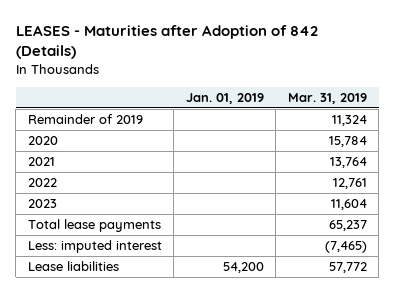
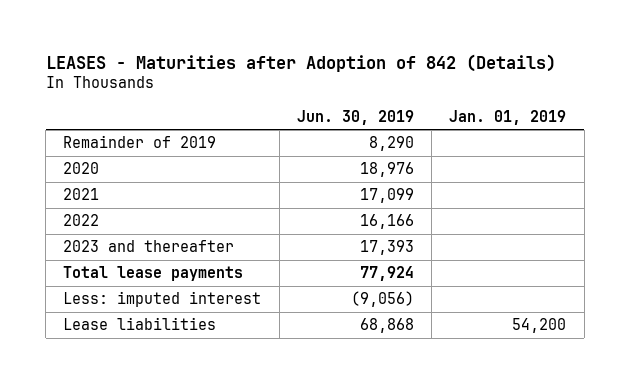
[287,92,367,104] Mar. 31, 2019 -> none
none -> [296,109,414,125] Jun. 30, 2019
[27,199,57,209] 2023 -> [63,240,235,253] 2023 and thereafter

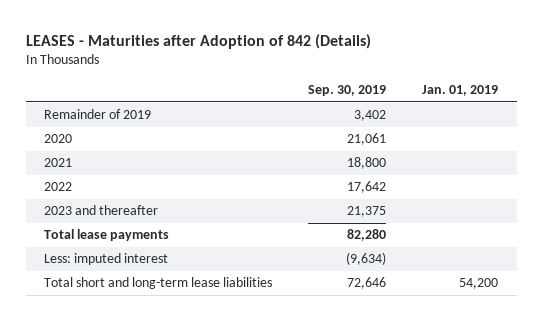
[296,109,414,125] Jun. 30, 2019 -> none
none -> [308,84,387,96] Sep. 30, 2019
[63,317,217,331] Lease liabilities -> [43,277,272,290] Total short and long-term lease liabilities

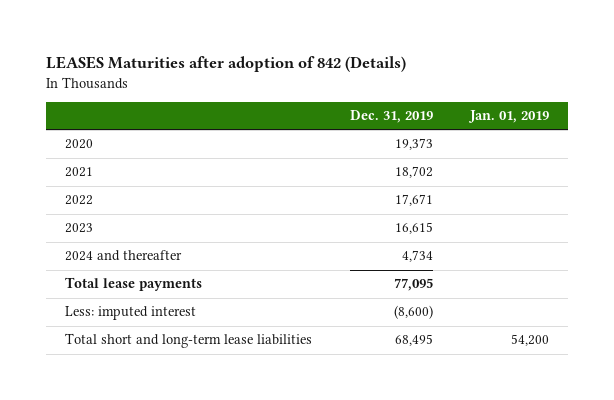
[25,34,371,50] LEASES - Maturities after Adoption of 842 (Details) -> [46,56,407,73] LEASES Maturities after adoption of 842 (Details)
[308,84,387,96] Sep. 30, 2019 -> none
none -> [349,110,433,124] Dec. 31, 2019
[43,109,151,120] Remainder of 2019 -> none
none -> [64,223,93,234] 2023
[43,205,158,216] 2023 and thereafter -> [64,250,182,262] 2024 and thereafter

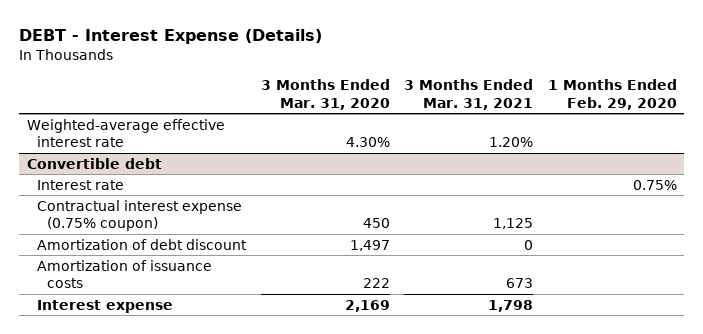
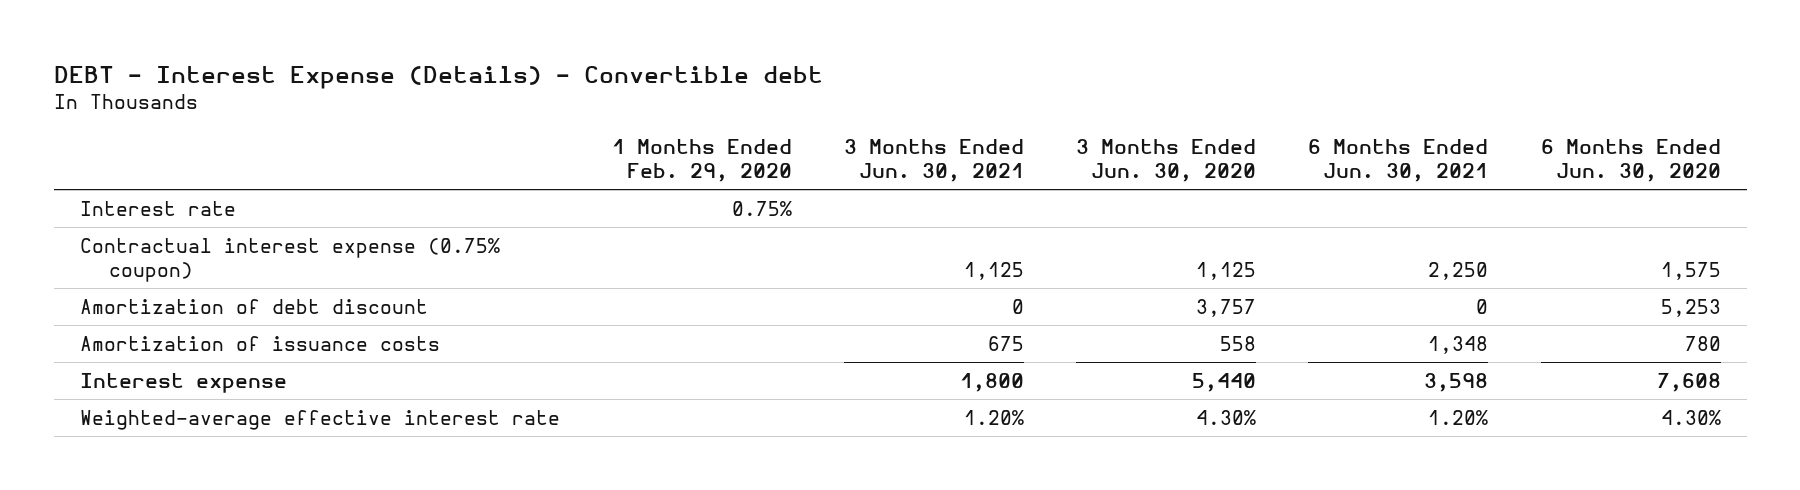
[19,29,323,45] DEBT - Interest Expense (Details) -> [53,66,823,90] DEBT - Interest Expense (Details) - Convertible debt
[260,79,390,110] 3 Months Ended Mar. 31, 2020 -> none
[404,79,534,110] 3 Months Ended Mar. 31, 2021 -> none
none -> [844,138,1025,183] 3 Months Ended Jun. 30, 2021
none -> [1076,138,1257,183] 3 Months Ended Jun. 30, 2020
none -> [1308,138,1489,183] 6 Months Ended Jun. 30, 2021
none -> [1540,138,1721,183] 6 Months Ended Jun. 30, 2020
none -> [79,200,236,216] Interest rate
none -> [79,237,500,283] Contractual interest expense (0.75% coupon)
none -> [79,298,428,314] Amortization of debt discount
none -> [79,335,440,351] Amortization of issuance costs
none -> [79,372,287,393] Interest expense
[26,157,162,169] Convertible debt -> none
[36,179,124,190] Interest rate -> none
[36,199,242,232] Contractual interest expense (0.75% coupon) -> none
[36,238,247,250] Amortization of debt discount -> none
[36,259,212,289] Amortization of issuance costs -> none
[36,299,173,313] Interest expense -> none

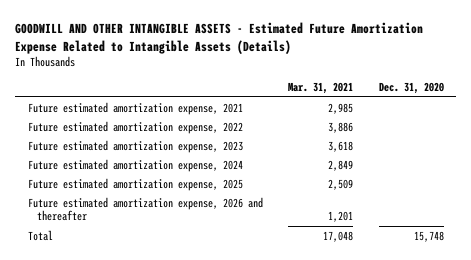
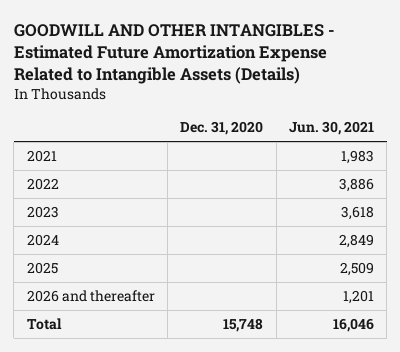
[15,22,424,54] GOODWILL AND OTHER INTANGIBLE ASSETS - Estimated Future Amortization Expense Related to Intangible Assets (Details) -> [13,23,335,84] GOODWILL AND OTHER INTANGIBLES - Estimated Future Amortization Expense Related to Intangible Assets (Details)
[288,82,354,95] Mar. 31, 2021 -> none
none -> [288,121,374,136] Jun. 30, 2021
[27,101,243,115] Future estimated amortization expense, 2021 -> [26,150,57,163] 2021
[27,120,243,134] Future estimated amortization expense, 2022 -> [26,178,59,191] 2022
[27,139,243,153] Future estimated amortization expense, 2023 -> [26,206,59,219] 2023
[27,158,243,172] Future estimated amortization expense, 2024 -> [26,234,59,247] 2024
[27,177,243,191] Future estimated amortization expense, 2025 -> [26,262,58,275] 2025
[27,196,263,222] Future estimated amortization expense, 2026 and thereafter -> [26,290,155,303] 2026 and thereafter

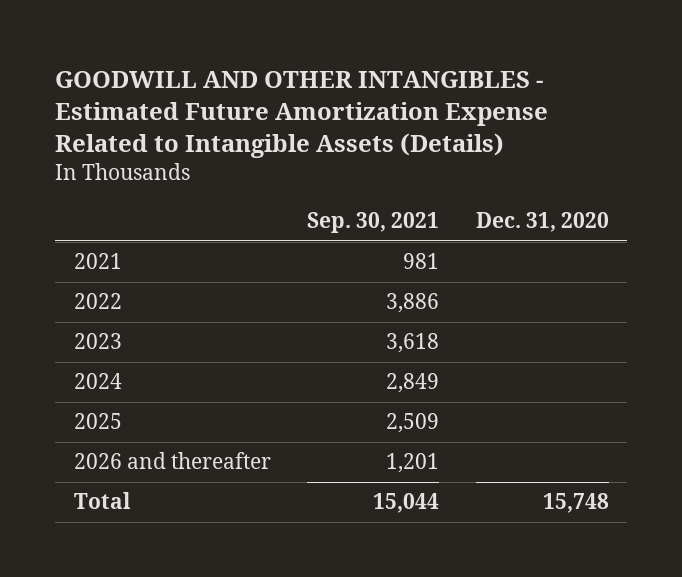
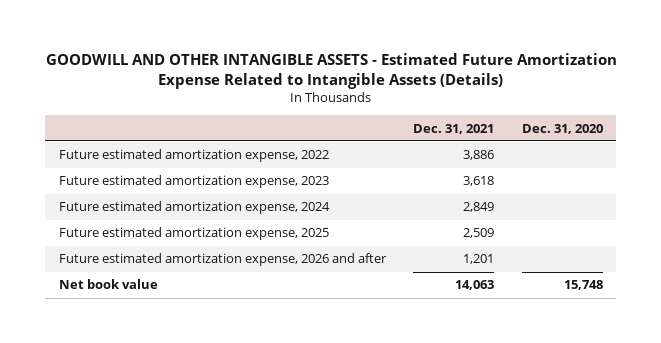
[55,70,549,159] GOODWILL AND OTHER INTANGIBLES - Estimated Future Amortization Expense Related to Intangible Assets (Details) -> [45,52,617,89] GOODWILL AND OTHER INTANGIBLE ASSETS - Estimated Future Amortization Expense Related to Intangible Assets (Details)
[307,212,440,234] Sep. 30, 2021 -> none
none -> [413,123,495,134] Dec. 31, 2021
[73,253,122,270] 2021 -> none
[73,293,122,310] 2022 -> [58,149,329,163] Future estimated amortization expense, 2022
[73,333,122,350] 2023 -> [58,175,329,189] Future estimated amortization expense, 2023
[73,373,122,390] 2024 -> [58,201,330,215] Future estimated amortization expense, 2024
[73,413,122,430] 2025 -> [58,227,329,241] Future estimated amortization expense, 2025
[73,452,271,470] 2026 and thereafter -> [58,253,387,267] Future estimated amortization expense, 2026 and after
[73,492,131,510] Total -> [58,279,158,290] Net book value

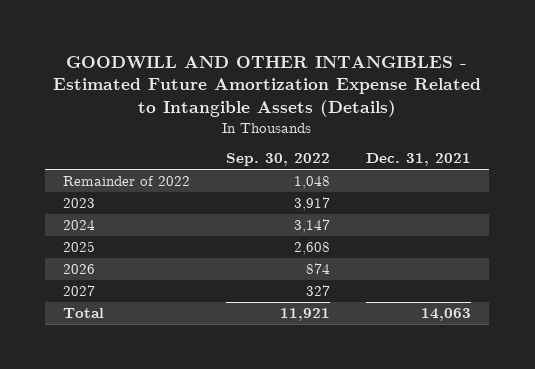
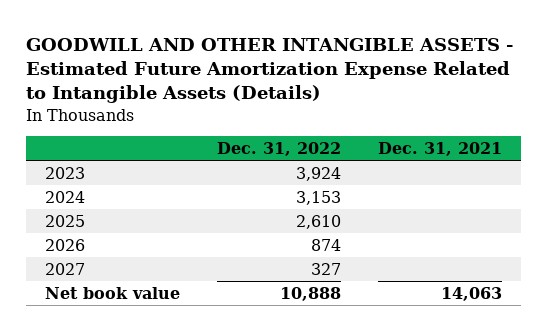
[53,55,482,117] GOODWILL AND OTHER INTANGIBLES - Estimated Future Amortization Expense Related to Intangible Assets (Details) -> [26,37,514,104] GOODWILL AND OTHER INTANGIBLE ASSETS - Estimated Future Amortization Expense Related to Intangible Assets (Details)
[226,153,331,167] Sep. 30, 2022 -> none
none -> [217,141,342,156] Dec. 31, 2022
[63,176,191,187] Remainder of 2022 -> none
[63,308,105,319] Total -> [44,286,180,299] Net book value

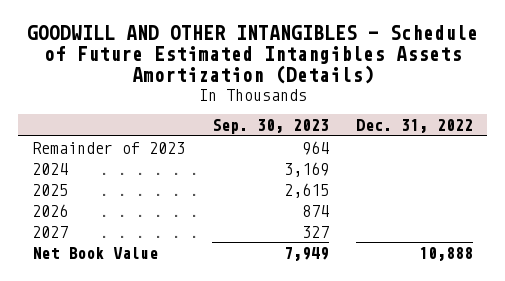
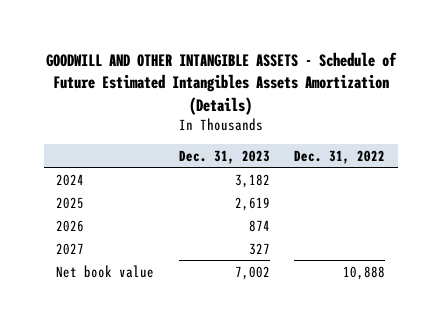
[26,24,478,85] GOODWILL AND OTHER INTANGIBLES - Schedule of Future Estimated Intangibles Assets Amortization (Details) -> [45,52,397,115] GOODWILL AND OTHER INTANGIBLE ASSETS - Schedule of Future Estimated Intangibles Assets Amortization (Details)
[212,119,330,135] Sep. 30, 2023 -> none
none -> [178,149,270,164] Dec. 31, 2023
[31,141,185,154] Remainder of 2023 -> none
[31,246,158,259] Net Book Value -> [56,264,155,278] Net book value

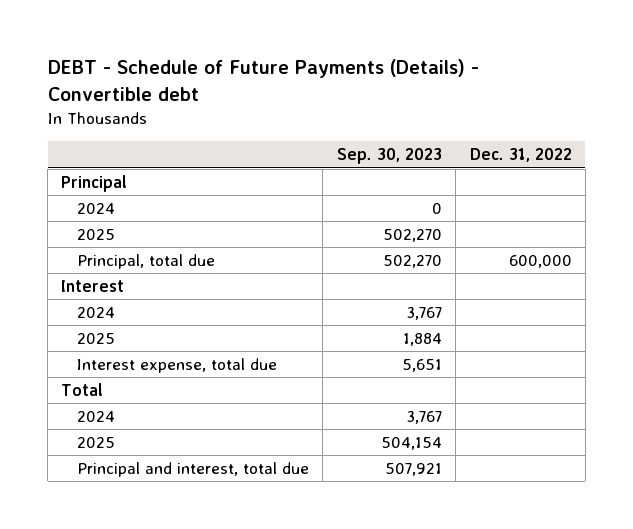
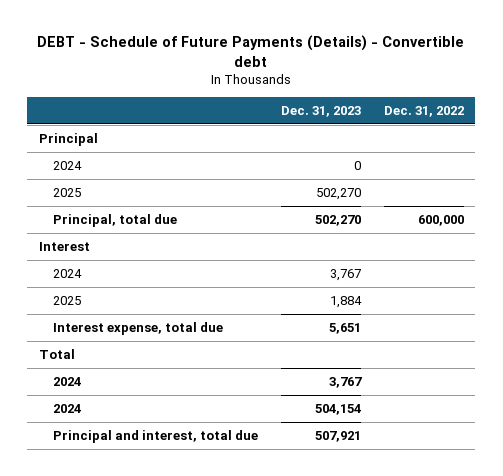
[336,148,442,165] Sep. 30, 2023 -> none
none -> [280,105,361,117] Dec. 31, 2023
[77,437,116,449] 2025 -> [52,403,81,413] 2024

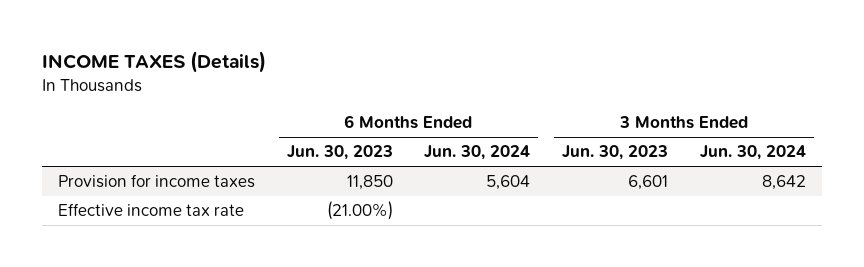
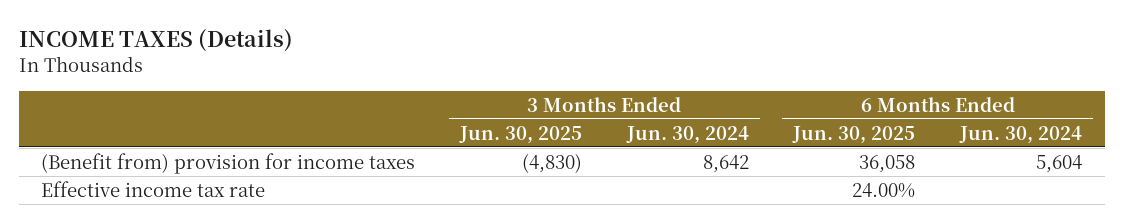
[286,145,393,161] Jun. 30, 2023 -> none
[562,145,669,161] Jun. 30, 2023 -> none
none -> [458,125,582,144] Jun. 30, 2025
none -> [792,125,916,144] Jun. 30, 2025
[57,174,255,189] Provision for income taxes -> [40,152,415,174] (Benefit from) provision for income taxes

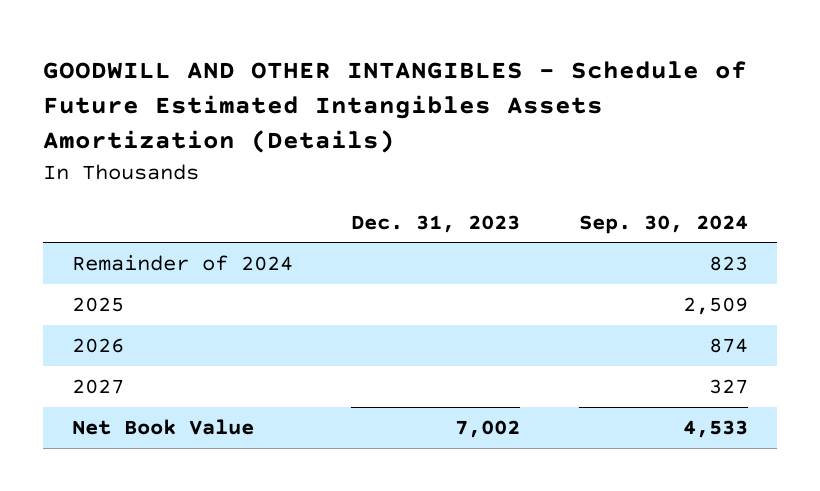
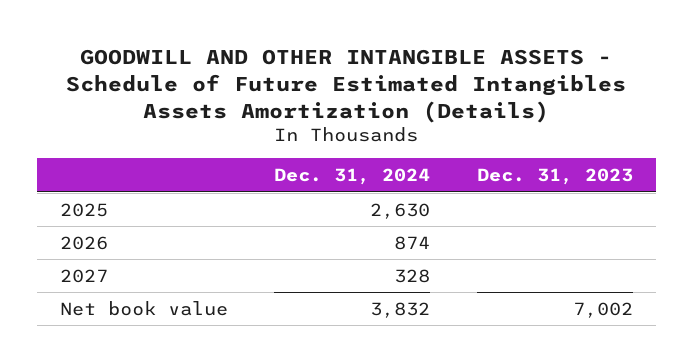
[42,60,747,154] GOODWILL AND OTHER INTANGIBLES - Schedule of Future Estimated Intangibles Assets Amortization (Details) -> [66,48,627,123] GOODWILL AND OTHER INTANGIBLE ASSETS - Schedule of Future Estimated Intangibles Assets Amortization (Details)
[578,214,748,234] Sep. 30, 2024 -> none
none -> [274,167,431,185] Dec. 31, 2024
[72,255,294,272] Remainder of 2024 -> none
[72,419,255,436] Net Book Value -> [59,300,228,316] Net book value

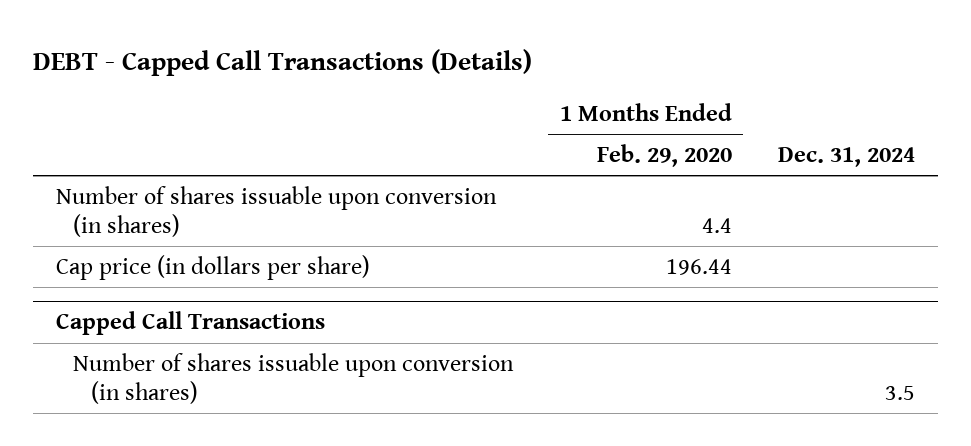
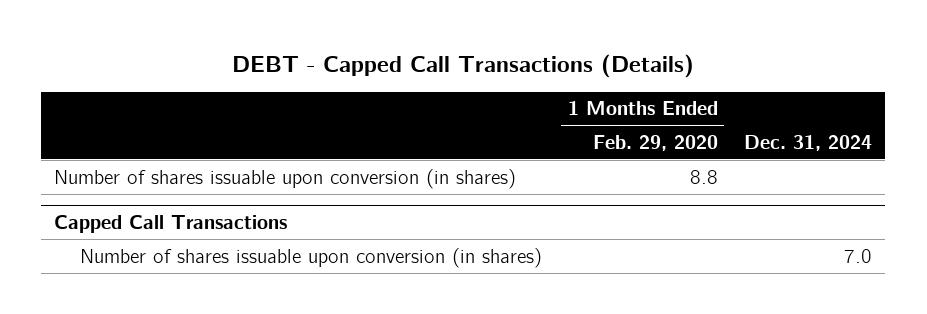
[56,254,371,280] Cap price (in dollars per share) -> none
[701,217,732,233] 4.4 -> [689,169,718,184] 8.8
[884,385,915,400] 3.5 -> [844,248,873,263] 7.0

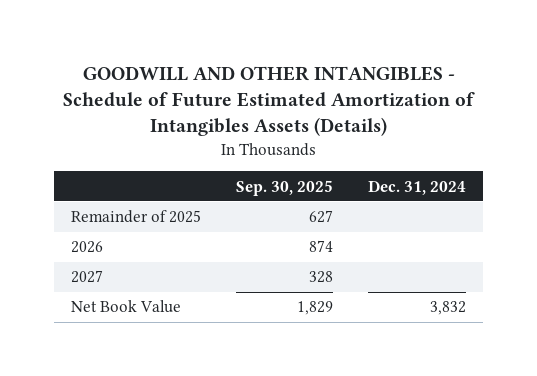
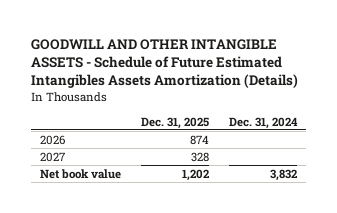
[62,65,475,136] GOODWILL AND OTHER INTANGIBLES - Schedule of Future Estimated Amortization of Intangibles Assets (Details) -> [30,38,298,89] GOODWILL AND OTHER INTANGIBLE ASSETS - Schedule of Future Estimated Intangibles Assets Amortization (Details)
[236,179,334,196] Sep. 30, 2025 -> none
none -> [141,116,210,129] Dec. 31, 2025
[71,210,202,224] Remainder of 2025 -> none
[71,300,182,314] Net Book Value -> [40,168,122,179] Net book value

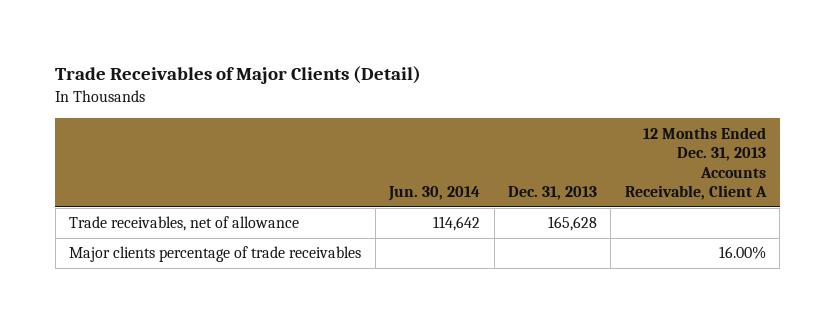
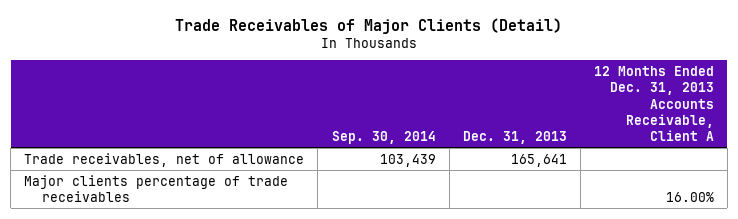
[388,186,481,202] Jun. 30, 2014 -> none
none -> [331,130,436,144] Sep. 30, 2014
[547,216,597,232] 165,628 -> [510,153,567,167] 165,641

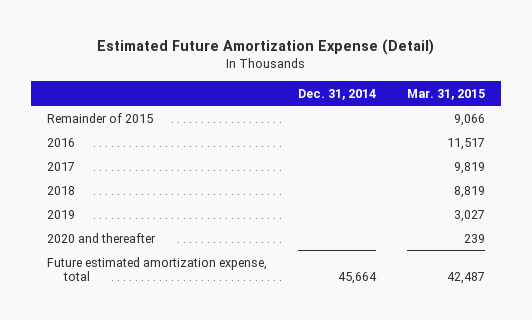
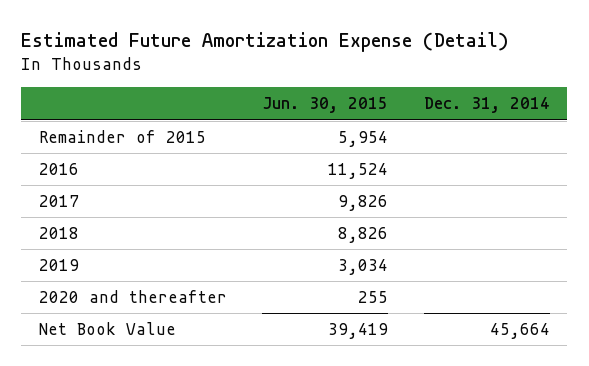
[407,88,486,100] Mar. 31, 2015 -> none
none -> [262,97,389,114] Jun. 30, 2015
[46,256,267,282] Future estimated amortization expense, total -> [38,322,176,336] Net Book Value

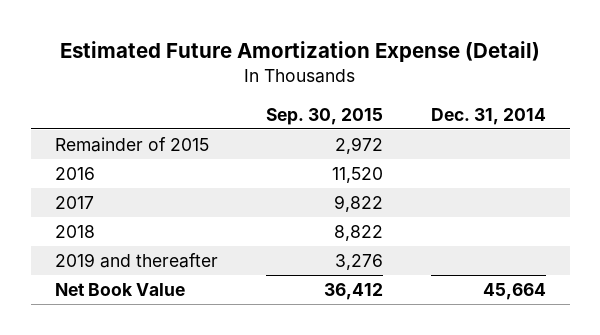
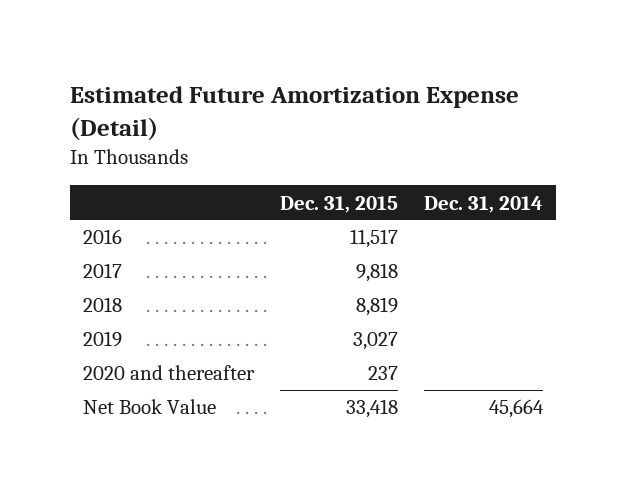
[265,107,383,125] Sep. 30, 2015 -> none
none -> [279,195,398,213] Dec. 31, 2015
[54,137,209,153] Remainder of 2015 -> none
none -> [83,331,123,348] 2019
[54,253,218,269] 2019 and thereafter -> [83,365,256,381] 2020 and thereafter

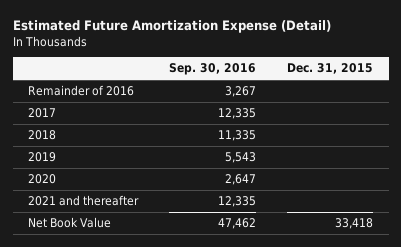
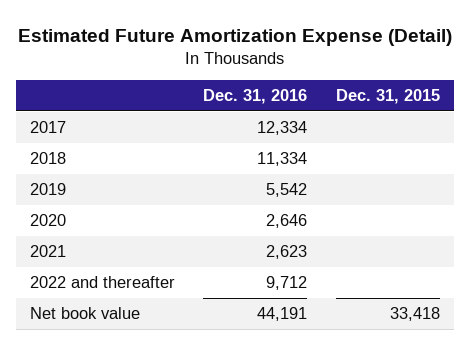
[169,63,257,76] Sep. 30, 2016 -> none
none -> [203,88,308,104] Dec. 31, 2016
[28,85,135,97] Remainder of 2016 -> none
none -> [30,245,67,258] 2021
[28,195,140,207] 2021 and thereafter -> [30,276,176,289] 2022 and thereafter
[28,217,112,229] Net Book Value -> [30,307,141,320] Net book value

